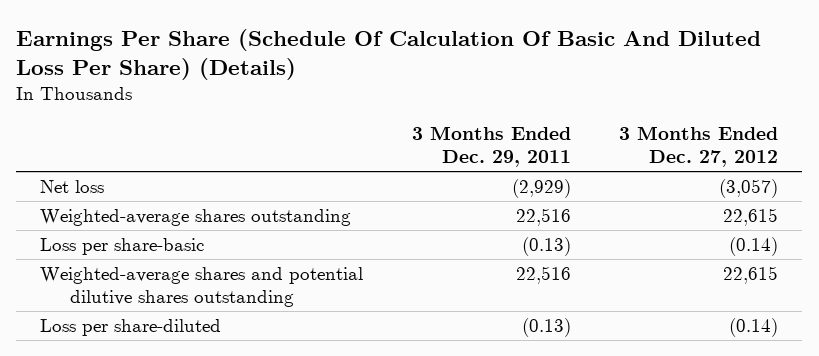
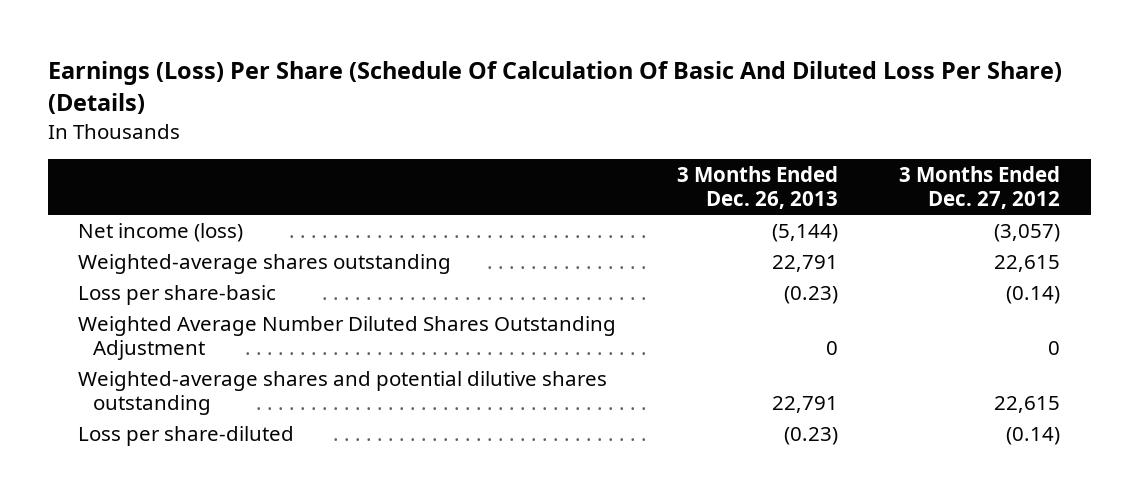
[16,28,762,80] Earnings Per Share (Schedule Of Calculation Of Basic And Diluted Loss Per Share) (Details) -> [47,61,1062,115] Earnings (Loss) Per Share (Schedule Of Calculation Of Basic And Diluted Loss Per Share) (Details)
[411,126,571,168] 3 Months Ended Dec. 29, 2011 -> none
none -> [677,166,839,210] 3 Months Ended Dec. 26, 2013
[40,180,105,194] Net loss -> [78,222,244,242] Net income (loss)
none -> [78,315,617,360] Weighted Average Number Diluted Shares Outstanding Adjustment

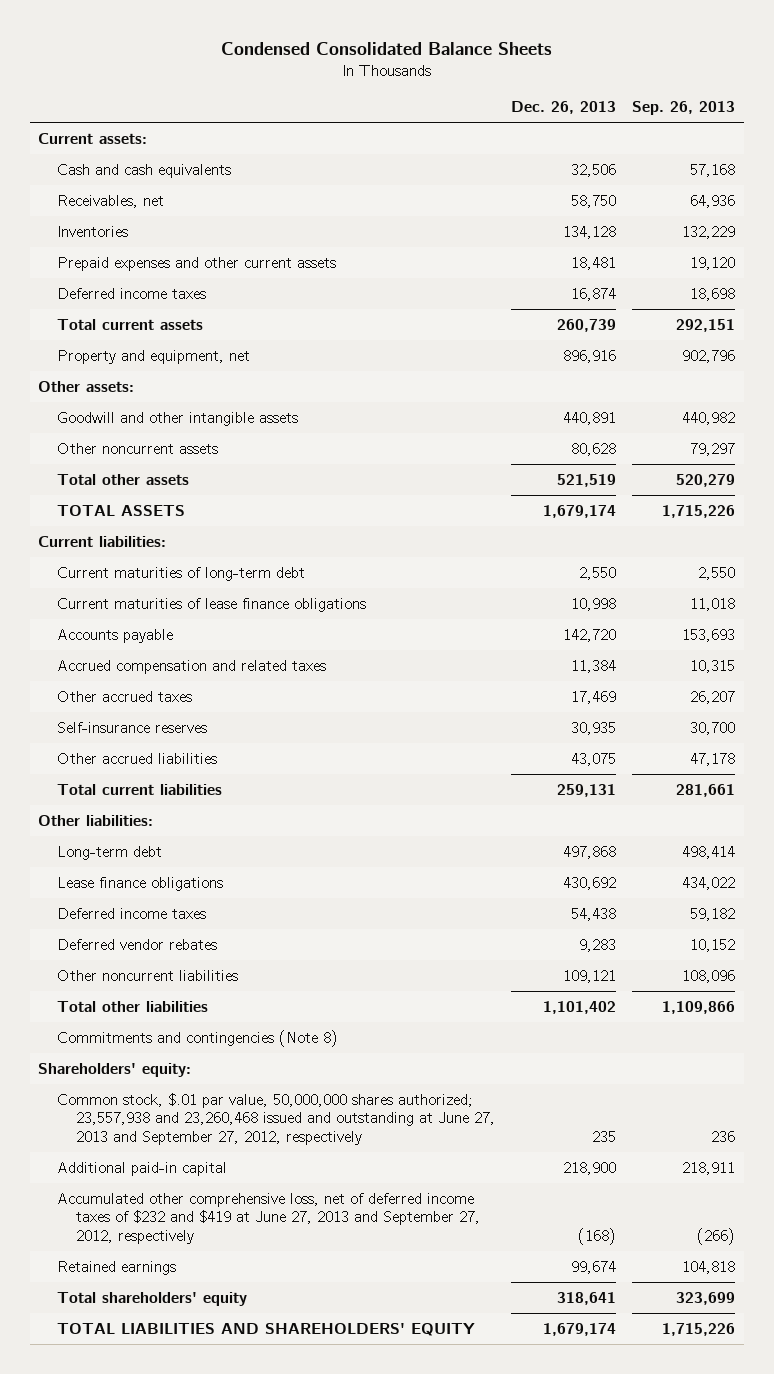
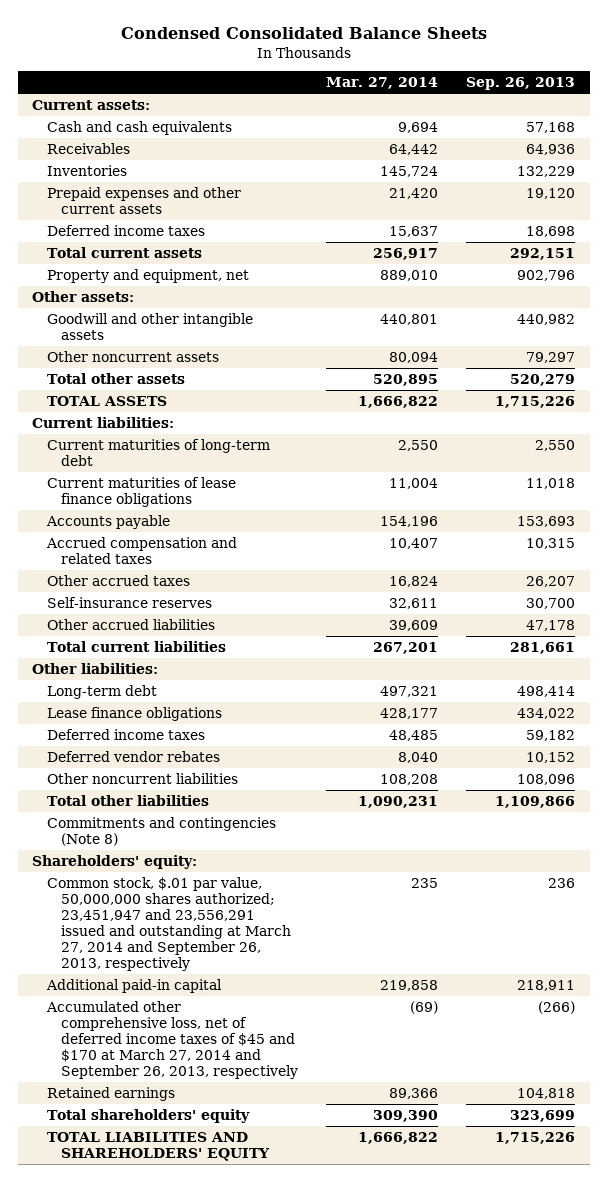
[510,101,616,115] Dec. 26, 2013 -> none
none -> [326,77,439,90] Mar. 27, 2014
[56,194,164,208] Receivables, net -> [46,142,130,154] Receivables
[56,1092,495,1146] Common stock, $.01 par value, 50,000,000 shares authorized; 23,557,938 and 23,260,468 issued and outstanding at June 27, 2013 and September 27, 2012, respectively -> [46,876,292,971] Common stock, $.01 par value, 50,000,000 shares authorized; 23,451,947 and 23,556,291 issued and outstanding at March 27, 2014 and September 26, 2013, respectively
[56,1192,480,1245] Accumulated other comprehensive loss, net of deferred income taxes of $232 and $419 at June 27, 2013 and September 27, 2012, respectively -> [45,1000,299,1079] Accumulated other comprehensive loss, net of deferred income taxes of $45 and $170 at March 27, 2014 and September 26, 2013, respectively

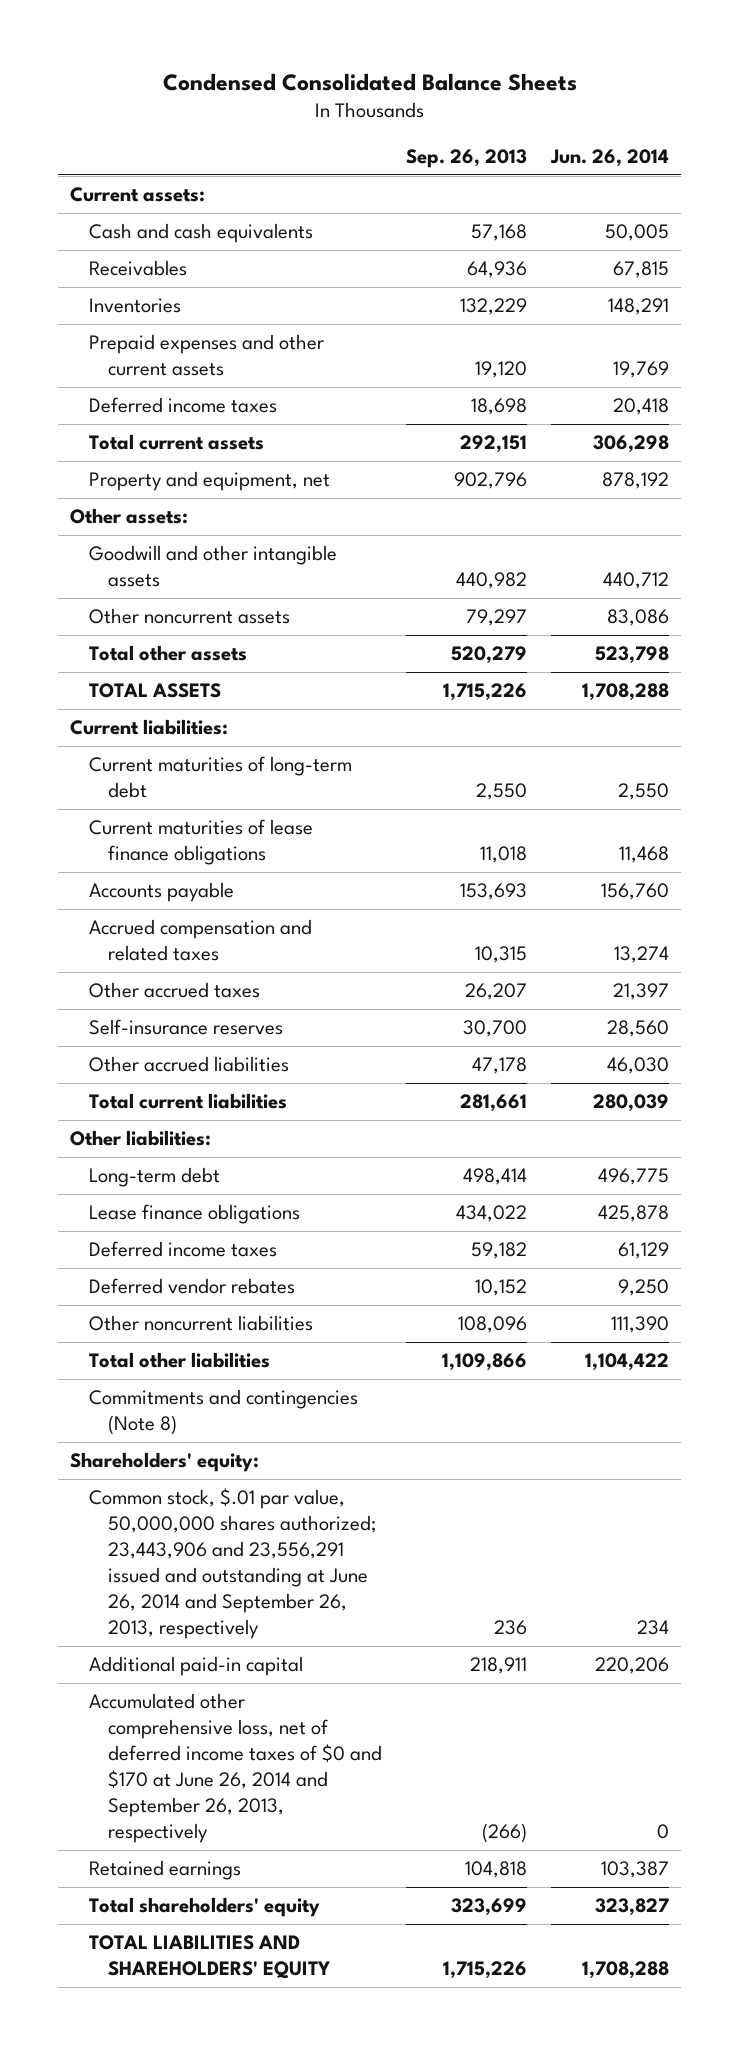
[326,77,439,90] Mar. 27, 2014 -> none
none -> [550,149,670,168] Jun. 26, 2014
[46,876,292,971] Common stock, $.01 par value, 50,000,000 shares authorized; 23,451,947 and 23,556,291 issued and outstanding at March 27, 2014 and September 26, 2013, respectively -> [89,1488,377,1640] Common stock, $.01 par value, 50,000,000 shares authorized; 23,443,906 and 23,556,291 issued and outstanding at June 26, 2014 and September 26, 2013, respectively
[45,1000,299,1079] Accumulated other comprehensive loss, net of deferred income taxes of $45 and $170 at March 27, 2014 and September 26, 2013, respectively -> [89,1693,383,1844] Accumulated other comprehensive loss, net of deferred income taxes of $0 and $170 at June 26, 2014 and September 26, 2013, respectively

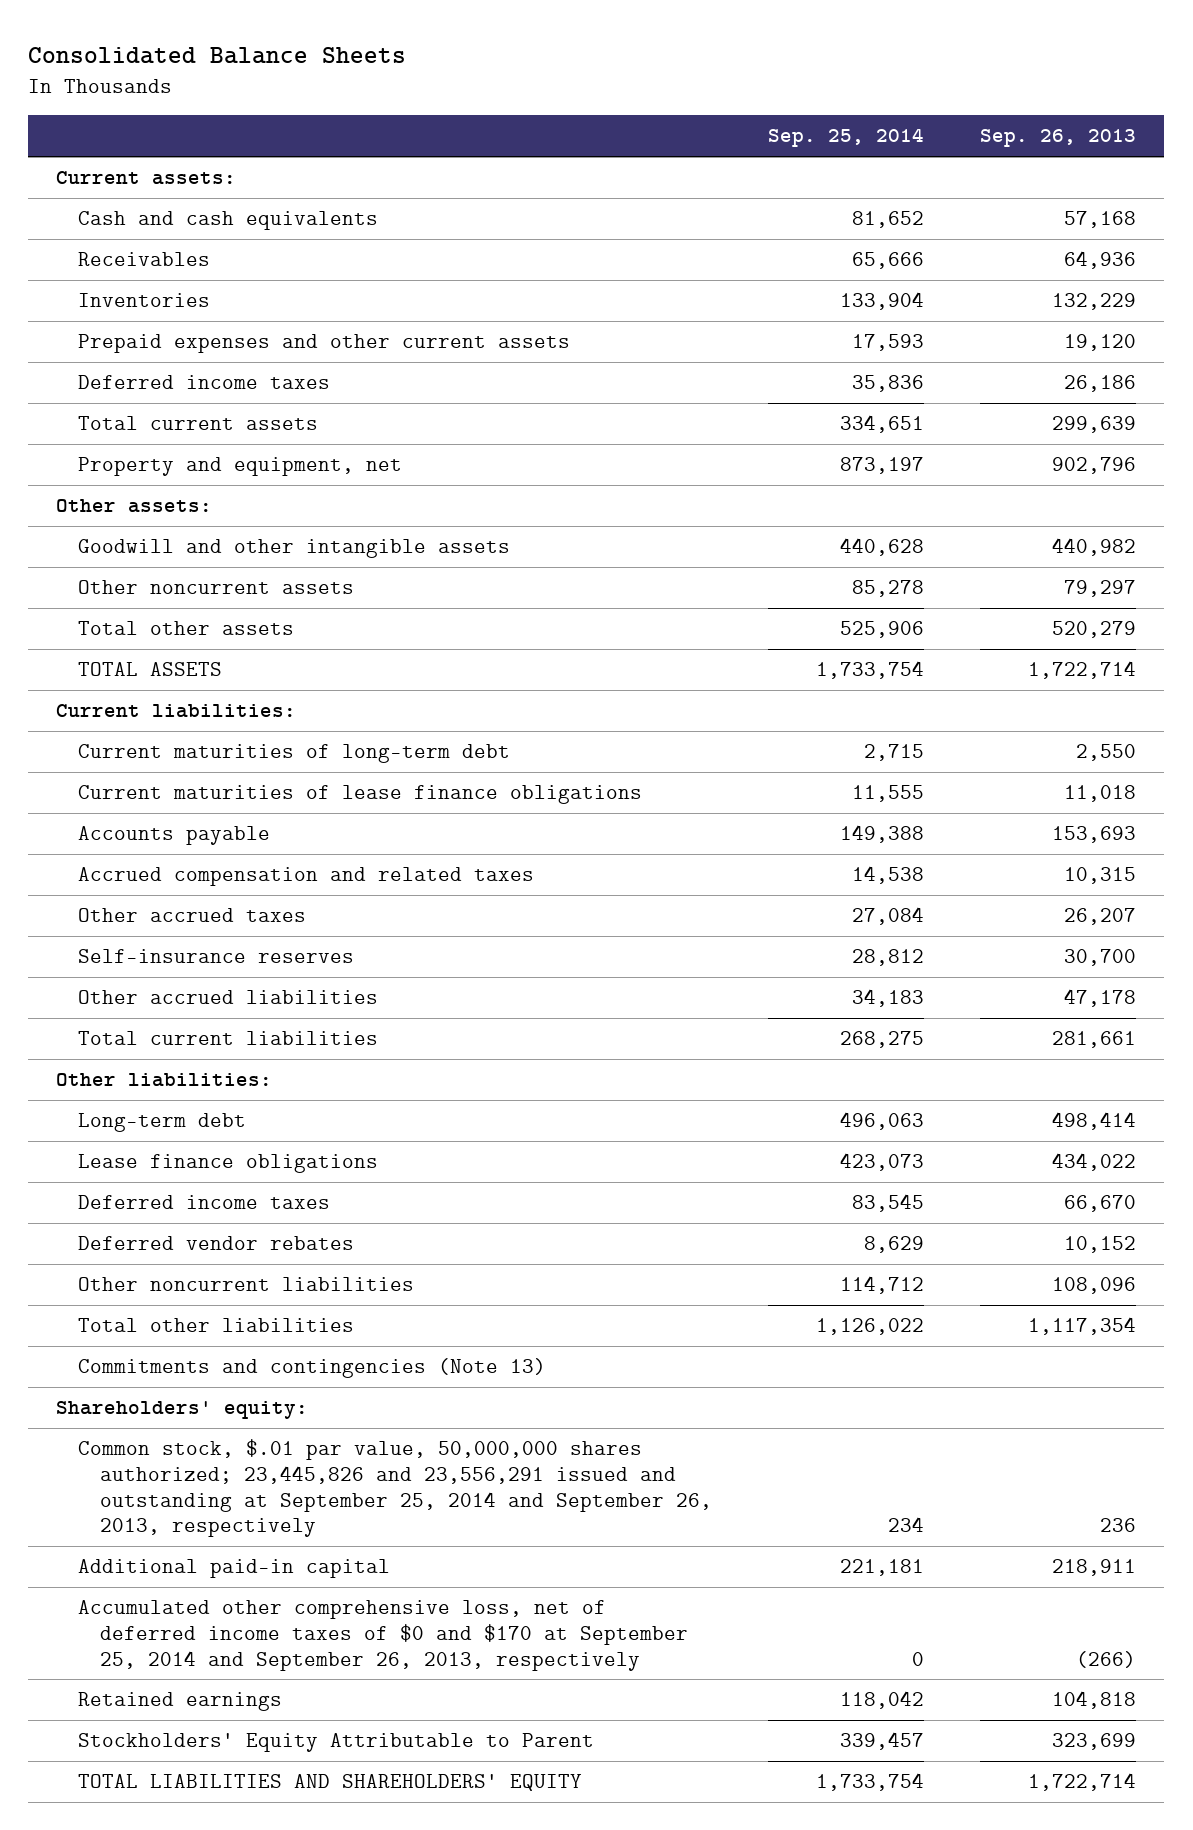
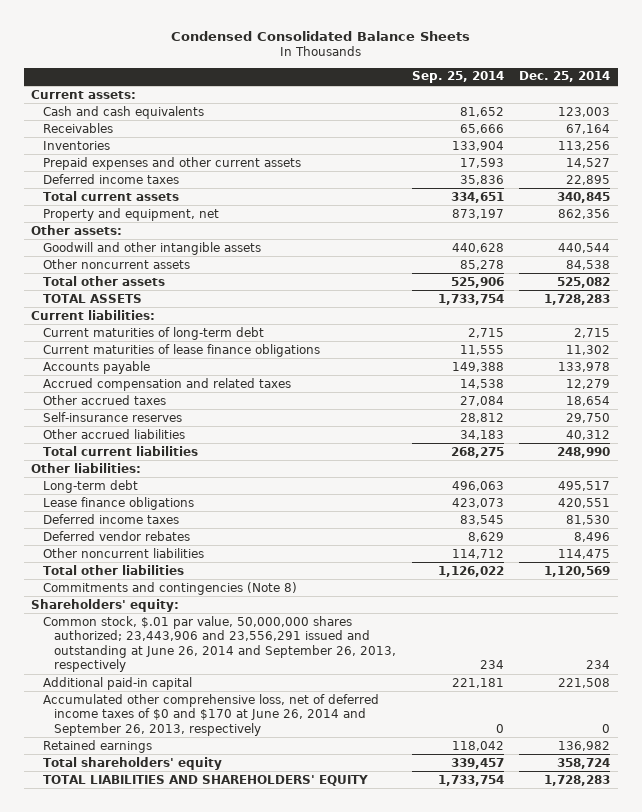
[28,46,407,64] Consolidated Balance Sheets -> [170,31,470,42] Condensed Consolidated Balance Sheets
[980,129,1137,148] Sep. 26, 2013 -> none
none -> [519,71,611,83] Dec. 25, 2014
[78,1358,547,1379] Commitments and contingencies (Note 13) -> [42,581,297,595] Commitments and contingencies (Note 8)
[78,1439,713,1538] Common stock, $.01 par value, 50,000,000 shares authorized; 23,445,826 and 23,556,291 issued and outstanding at September 25, 2014 and September 26, 2013, respectively -> [42,615,396,673] Common stock, $.01 par value, 50,000,000 shares authorized; 23,443,906 and 23,556,291 issued and outstanding at June 26, 2014 and September 26, 2013, respectively
[78,1600,689,1671] Accumulated other comprehensive loss, net of deferred income taxes of $0 and $170 at September 25, 2014 and September 26, 2013, respectively -> [42,693,379,736] Accumulated other comprehensive loss, net of deferred income taxes of $0 and $170 at June 26, 2014 and September 26, 2013, respectively
[78,1733,595,1753] Stockholders' Equity Attributable to Parent -> [42,756,222,770] Total shareholders' equity

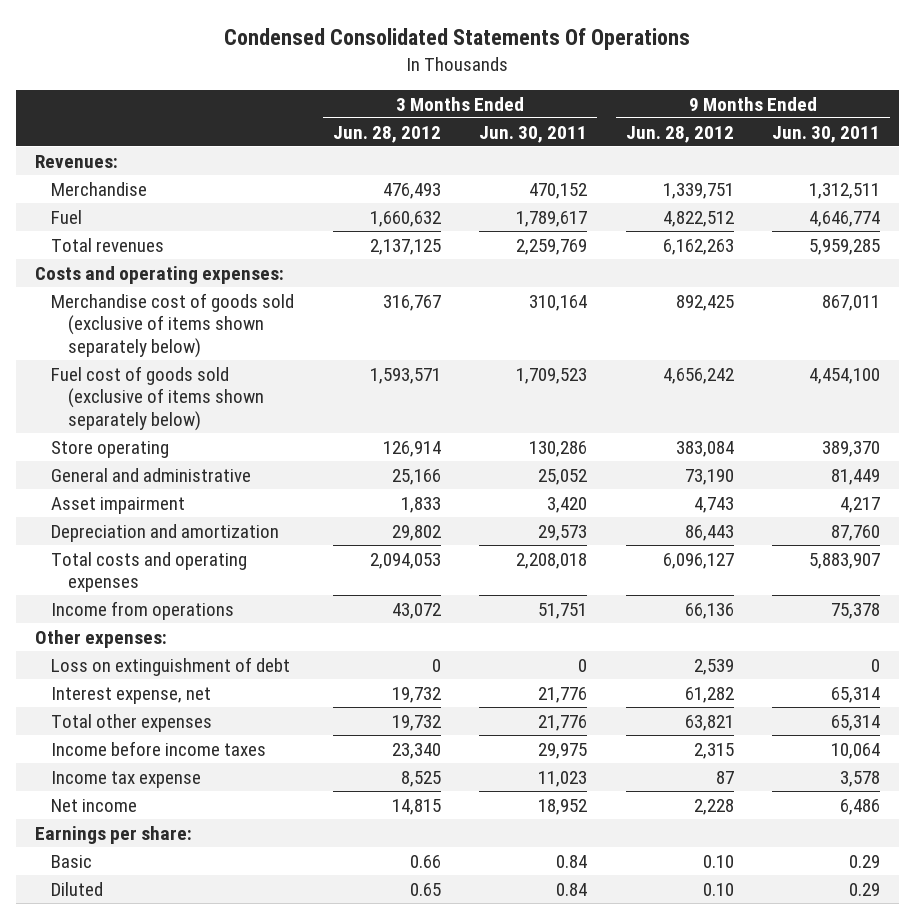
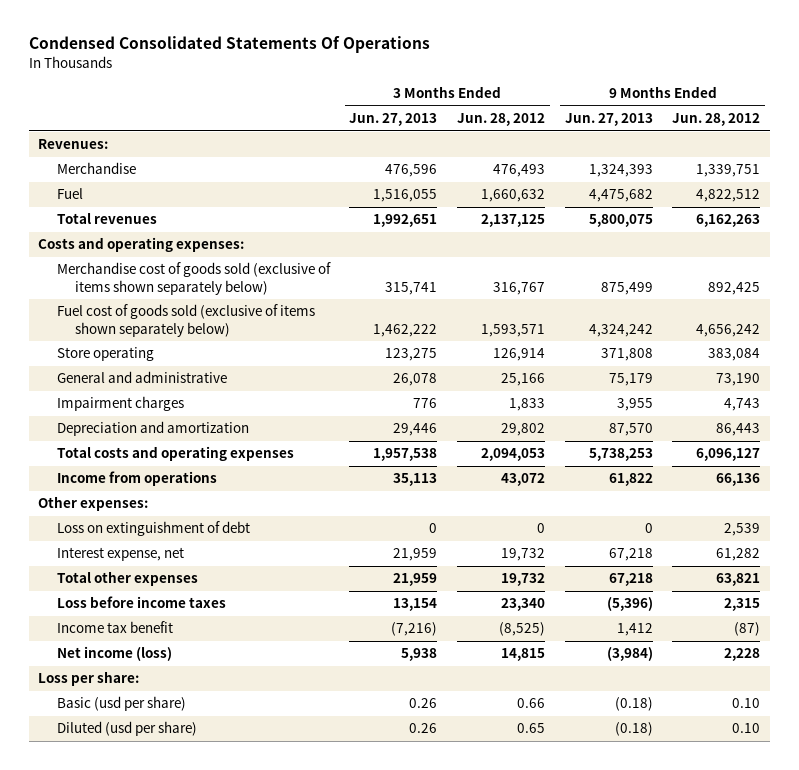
[479,125,588,143] Jun. 30, 2011 -> none
[772,125,881,143] Jun. 30, 2011 -> none
none -> [349,113,438,127] Jun. 27, 2013
none -> [564,113,653,127] Jun. 27, 2013
[51,496,186,514] Asset impairment -> [56,396,184,412] Impairment charges
[51,740,267,756] Income before income taxes -> [56,596,226,609] Loss before income taxes
[51,770,202,788] Income tax expense -> [56,621,173,634] Income tax benefit
[400,770,441,787] 8,525 -> [499,622,546,637] (8,525)
[715,770,734,784] 87 -> [734,622,761,637] (87)
[51,798,138,812] Net income -> [56,646,172,662] Net income (loss)
[34,825,192,844] Earnings per share: -> [38,671,140,687] Loss per share:
[51,854,93,868] Basic -> [56,696,186,712] Basic (usd per share)
[51,881,104,896] Diluted -> [56,721,197,737] Diluted (usd per share)

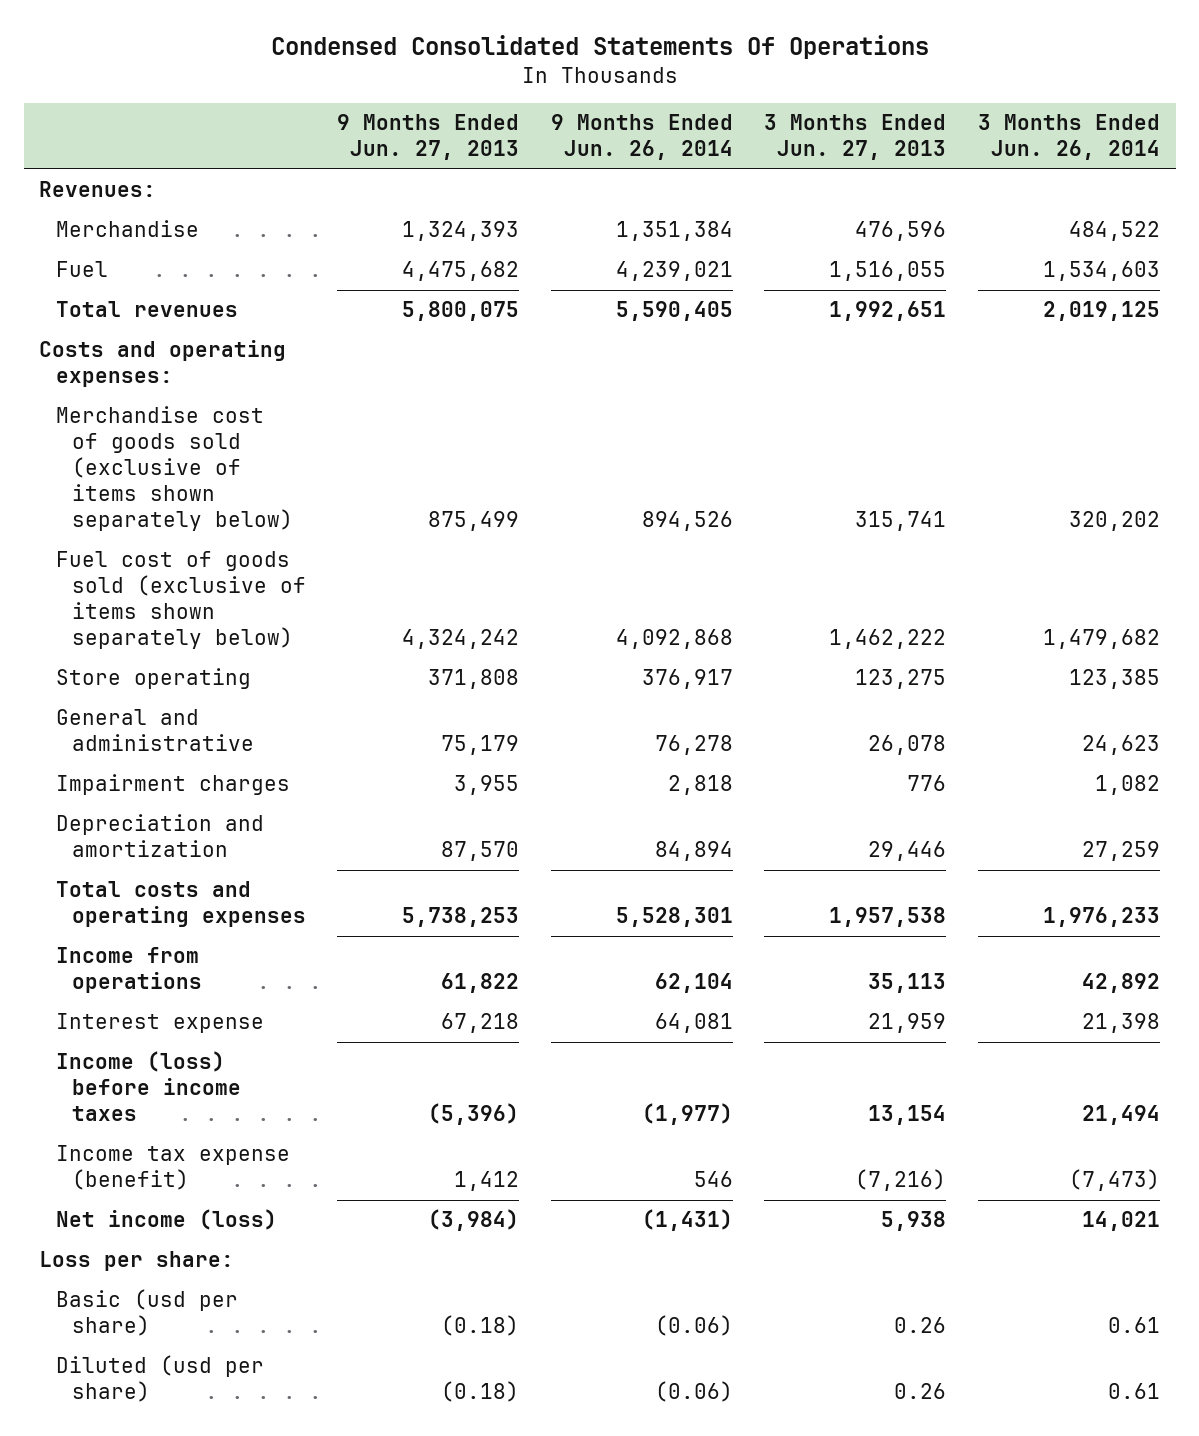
[457,113,546,127] Jun. 28, 2012 -> none
[672,113,761,127] Jun. 28, 2012 -> none
none -> [550,114,733,161] 9 Months Ended Jun. 26, 2014
none -> [977,114,1160,161] 3 Months Ended Jun. 26, 2014
[38,496,149,512] Other expenses: -> none
[56,521,250,537] Loss on extinguishment of debt -> none
[56,571,198,587] Total other expenses -> none
[56,547,184,562] Interest expense, net -> [55,1013,264,1034] Interest expense
[56,596,226,609] Loss before income taxes -> [55,1051,241,1122] Income (loss) before income taxes
[56,621,173,634] Income tax benefit -> [55,1145,290,1191] Income tax expense (benefit)

